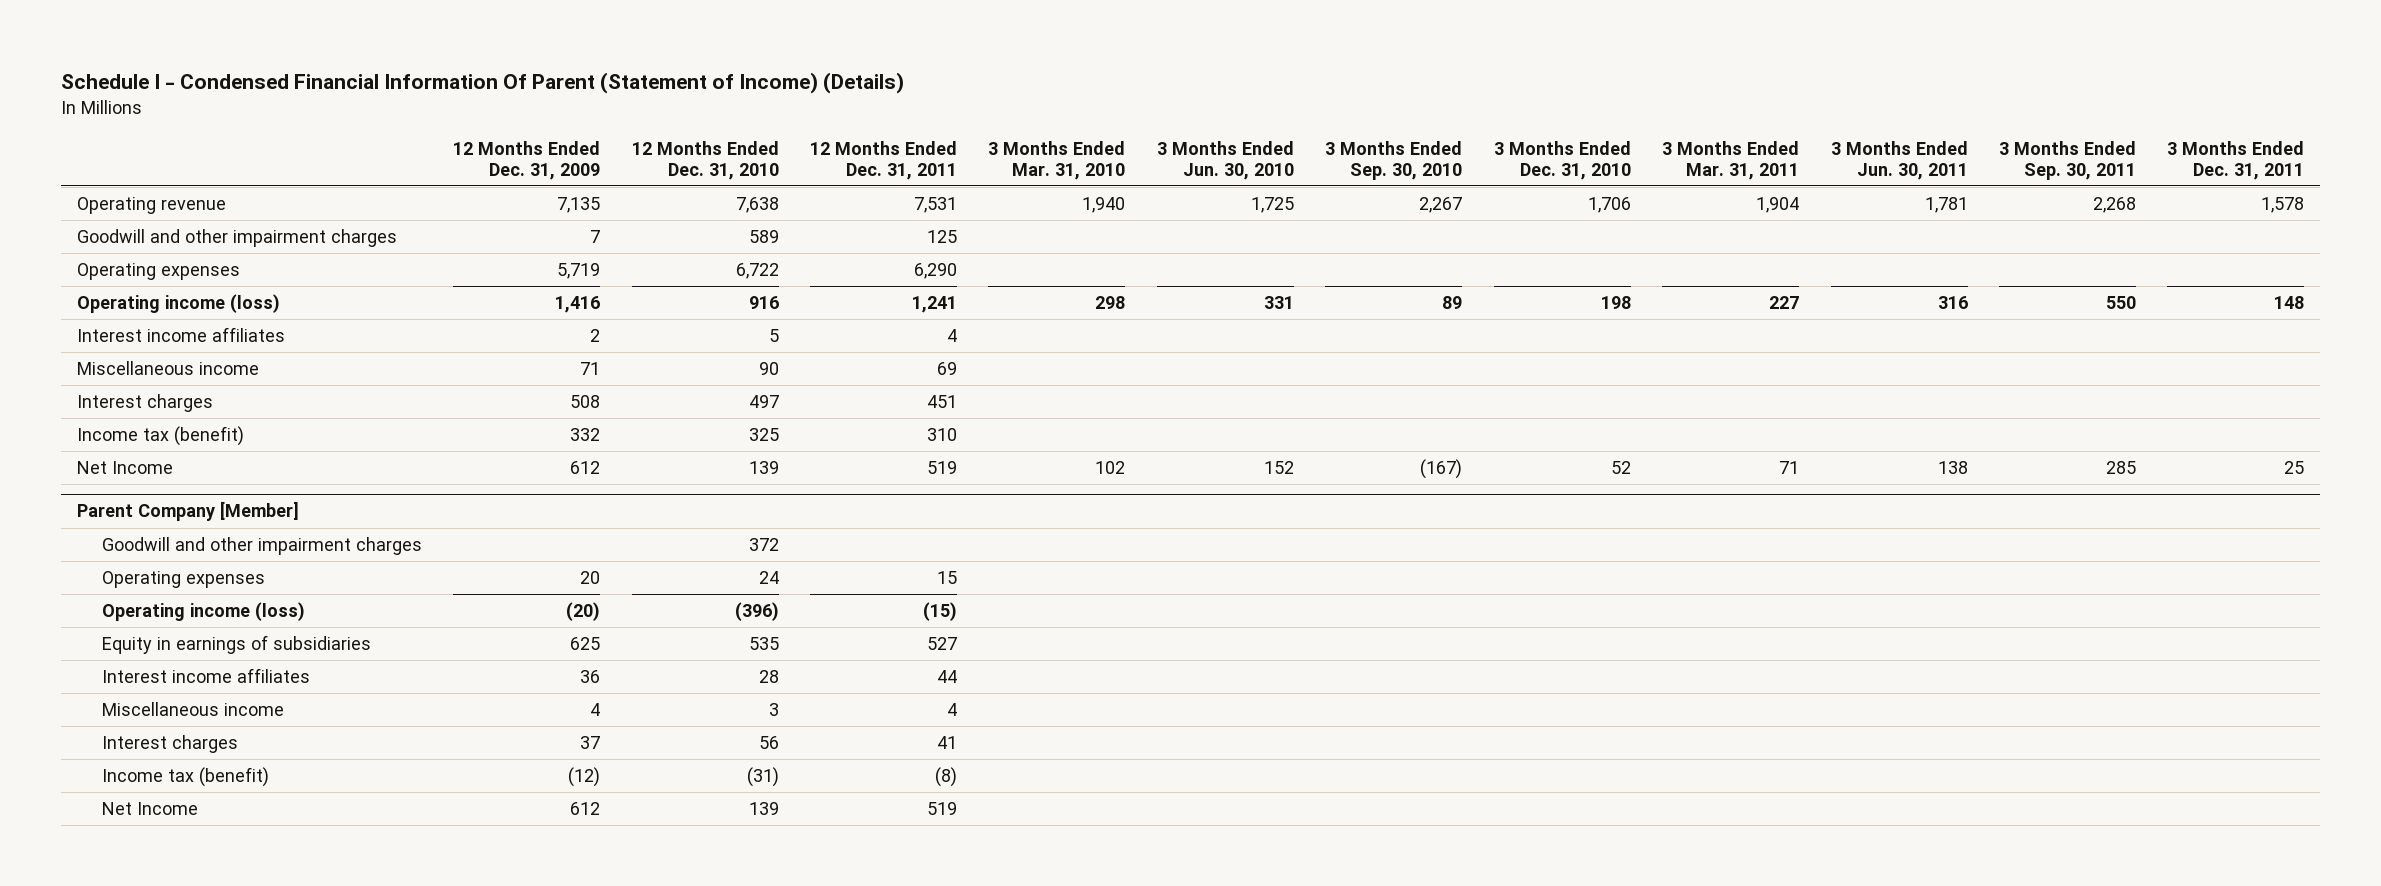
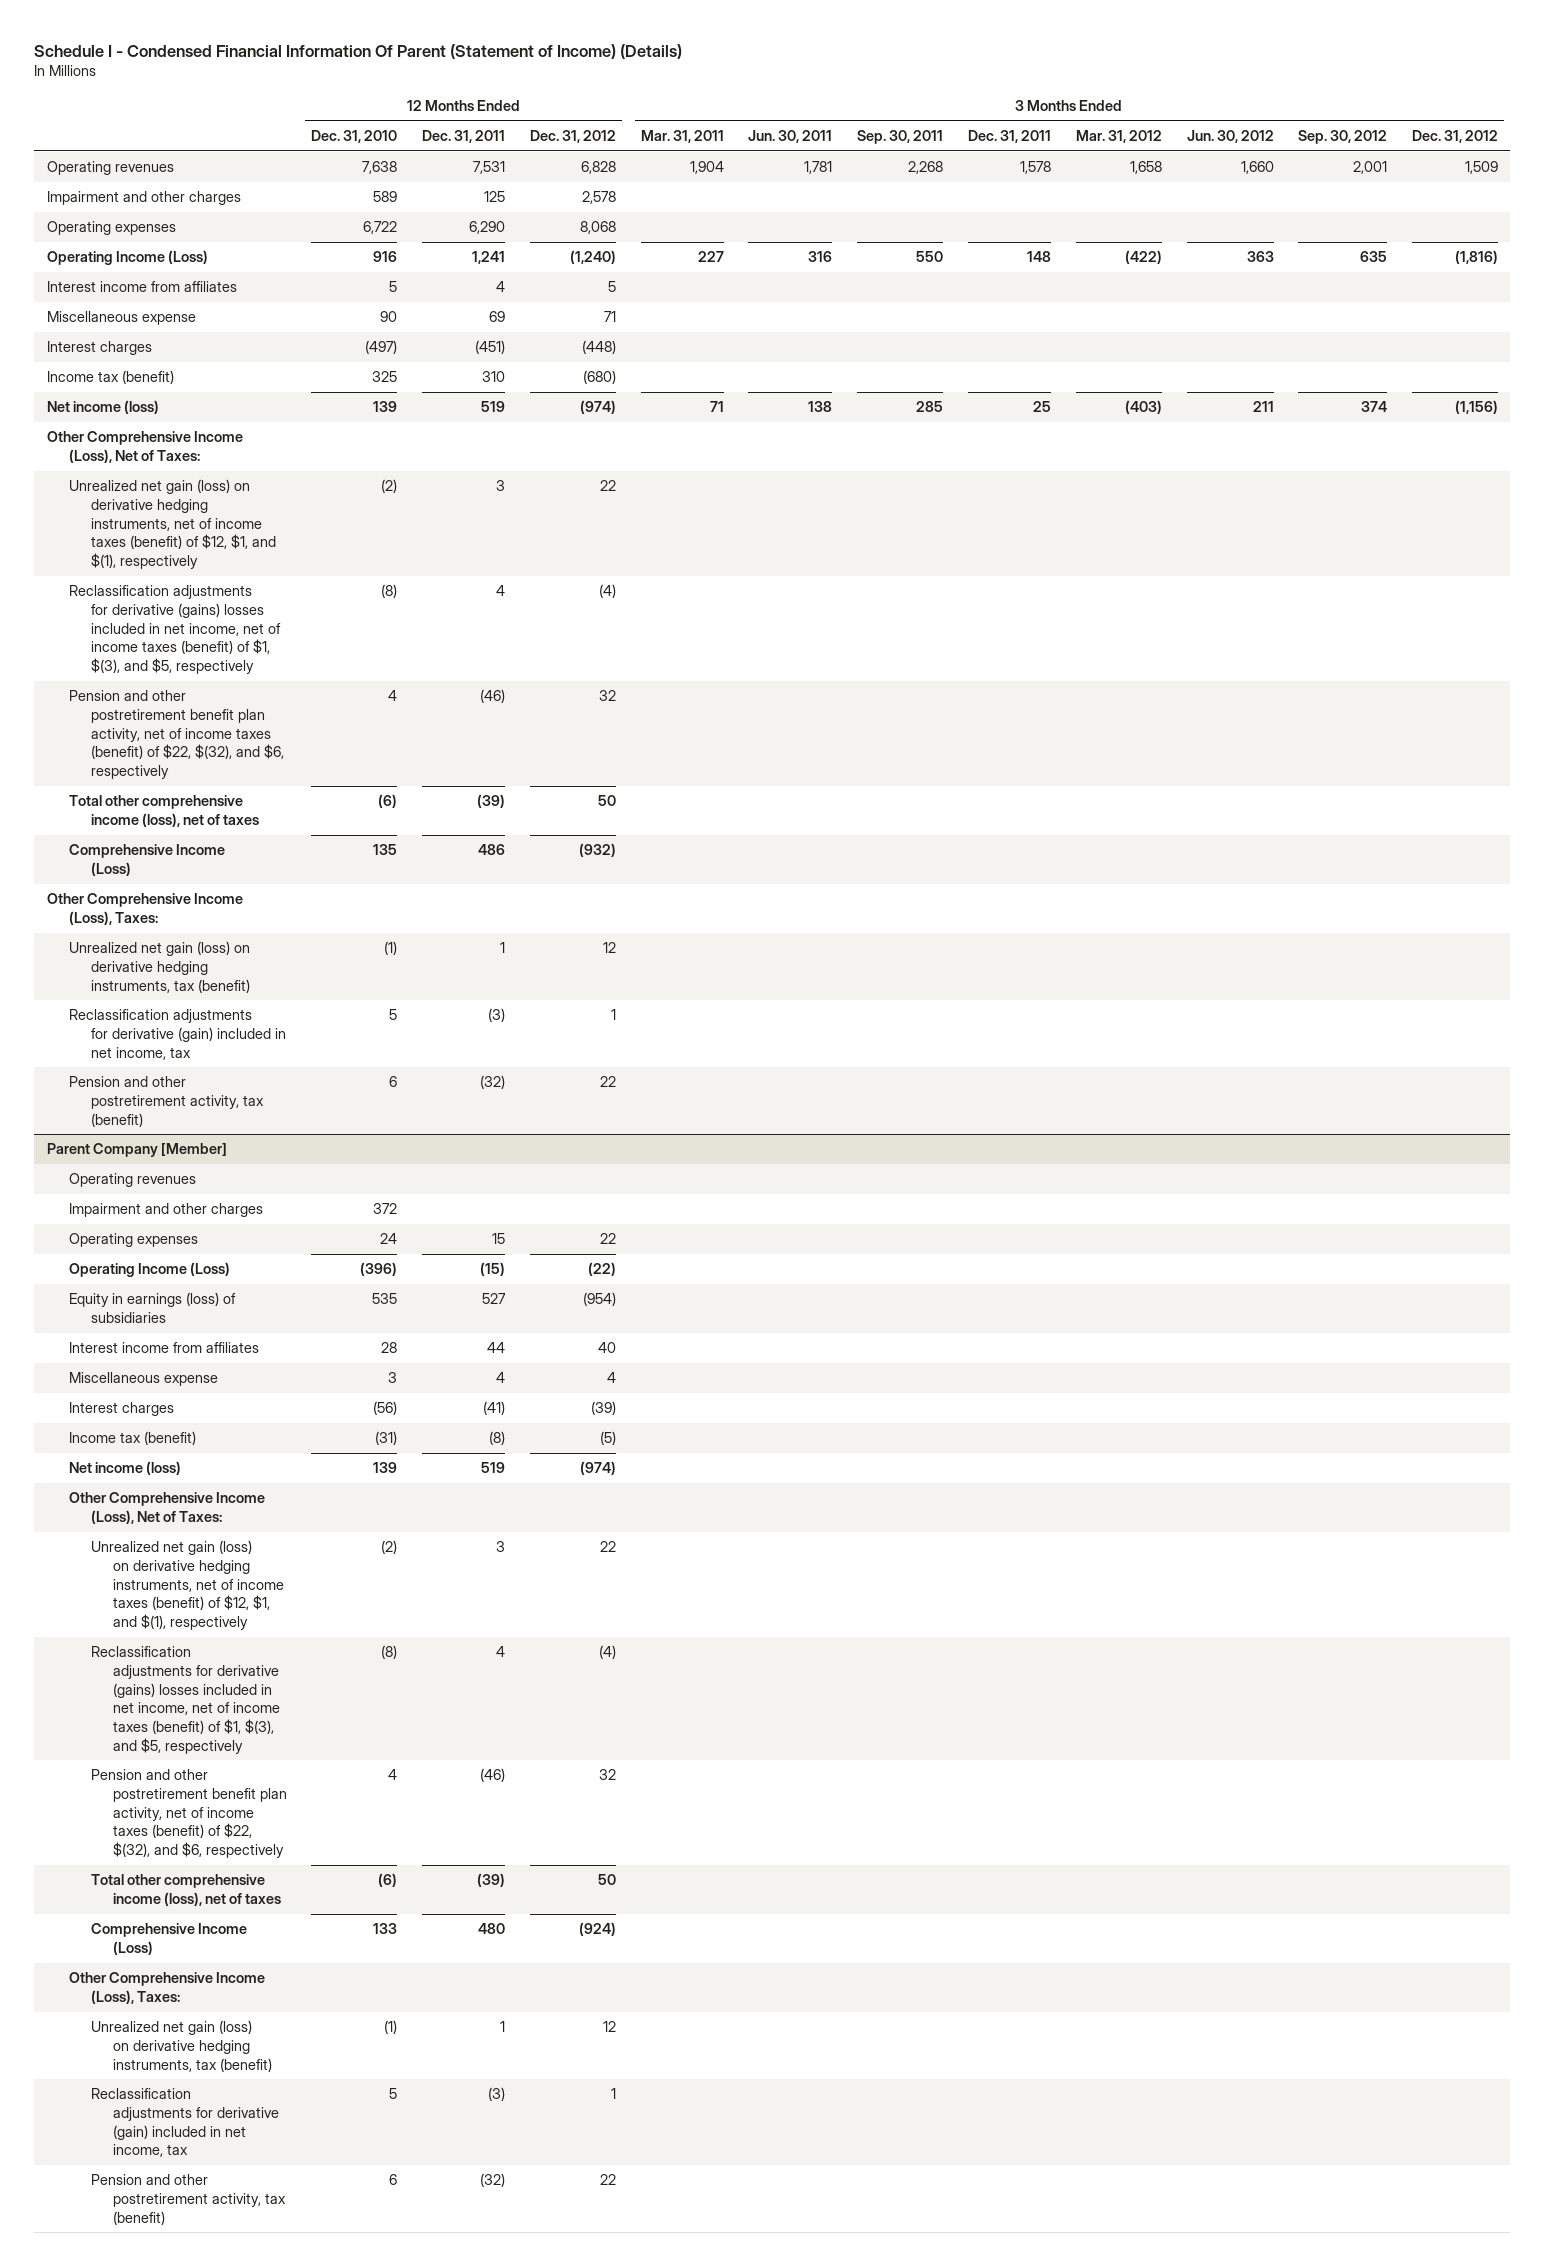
[453,140,601,180] 12 Months Ended Dec. 31, 2009 -> none
[988,140,1126,180] 3 Months Ended Mar. 31, 2010 -> none
[1156,140,1294,180] 3 Months Ended Jun. 30, 2010 -> none
[1325,140,1463,180] 3 Months Ended Sep. 30, 2010 -> none
[1493,140,1631,180] 3 Months Ended Dec. 31, 2010 -> none
none -> [529,130,616,144] Dec. 31, 2012
none -> [1075,130,1162,144] Mar. 31, 2012
none -> [1186,130,1274,144] Jun. 30, 2012
none -> [1298,130,1388,145] Sep. 30, 2012
none -> [1412,130,1499,144] Dec. 31, 2012
[76,196,226,214] Operating revenue -> [46,161,174,176] Operating revenues
[76,228,397,247] Goodwill and other impairment charges -> [46,191,241,206] Impairment and other charges
[76,293,280,313] Operating income (loss) -> [46,250,208,266] Operating Income (Loss)
[76,326,285,342] Interest income affiliates -> [46,281,237,293] Interest income from affiliates
[76,360,259,375] Miscellaneous income -> [46,311,196,326] Miscellaneous expense
[748,394,779,408] 497 -> [365,340,398,355] (497)
[926,394,957,408] 451 -> [475,340,506,355] (451)
[76,460,173,474] Net Income -> [46,400,159,415] Net income (loss)
none -> [46,431,243,463] Other Comprehensive Income (Loss), Net of Taxes:
none -> [68,479,276,570] Unrealized net gain (loss) on derivative hedging instruments, net of income taxes (benefit) of $12, $1, and $(1), respectively
none -> [68,585,281,675] Reclassification adjustments for derivative (gains) losses included in net income, net of income taxes (benefit) of $1, $(3), and $5, respectively
none -> [68,690,284,780] Pension and other postretirement benefit plan activity, net of income taxes (benefit) of $22, $(32), and $6, respectively
none -> [68,795,259,827] Total other comprehensive income (loss), net of taxes
none -> [68,844,225,876] Comprehensive Income (Loss)
none -> [46,893,243,925] Other Comprehensive Income (Loss), Taxes:
none -> [68,941,250,993] Unrealized net gain (loss) on derivative hedging instruments, tax (benefit)
none -> [68,1009,286,1060] Reclassification adjustments for derivative (gain) included in net income, tax
none -> [68,1076,264,1127] Pension and other postretirement activity, tax (benefit)
none -> [68,1173,196,1188] Operating revenues
[101,536,422,555] Goodwill and other impairment charges -> [68,1203,263,1218] Impairment and other charges
[101,601,305,621] Operating income (loss) -> [68,1262,230,1278] Operating Income (Loss)
[101,634,371,654] Equity in earnings of subsidiaries -> [68,1292,236,1323] Equity in earnings (loss) of subsidiaries
[101,667,310,683] Interest income affiliates -> [68,1342,259,1354] Interest income from affiliates
[101,701,284,716] Miscellaneous income -> [68,1372,218,1387] Miscellaneous expense
[758,735,779,749] 56 -> [373,1401,398,1416] (56)
[936,735,957,749] 41 -> [483,1401,506,1416] (41)
[101,801,198,815] Net Income -> [68,1461,181,1476] Net income (loss)
none -> [68,1492,265,1524] Other Comprehensive Income (Loss), Net of Taxes:
none -> [90,1540,284,1631] Unrealized net gain (loss) on derivative hedging instruments, net of income taxes (benefit) of $12, $1, and $(1), respectively
none -> [90,1646,280,1754] Reclassification adjustments for derivative (gains) losses included in net income, net of income taxes (benefit) of $1, $(3), and $5, respectively
none -> [90,1769,287,1859] Pension and other postretirement benefit plan activity, net of income taxes (benefit) of $22, $(32), and $6, respectively
none -> [90,1874,281,1906] Total other comprehensive income (loss), net of taxes
none -> [90,1923,247,1955] Comprehensive Income (Loss)
none -> [68,1972,265,2004] Other Comprehensive Income (Loss), Taxes:
none -> [90,2020,272,2072] Unrealized net gain (loss) on derivative hedging instruments, tax (benefit)
none -> [90,2088,279,2158] Reclassification adjustments for derivative (gain) included in net income, tax
none -> [90,2174,286,2225] Pension and other postretirement activity, tax (benefit)

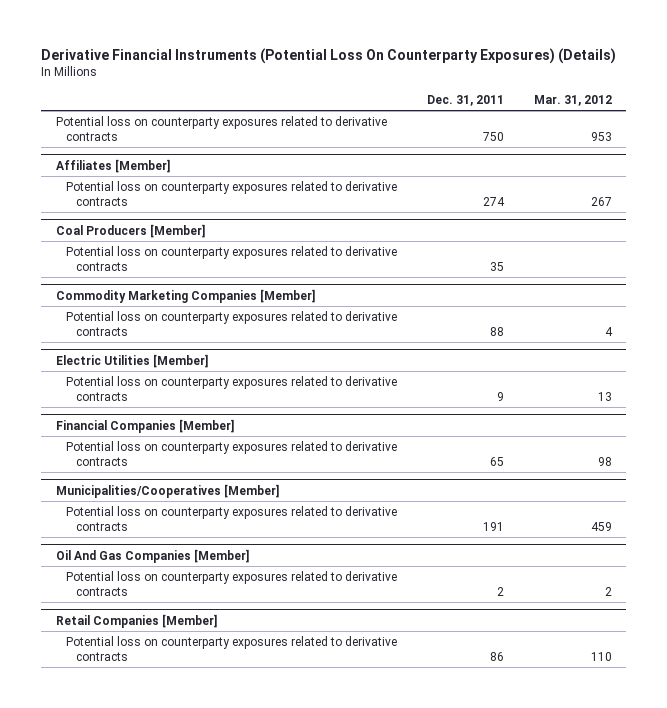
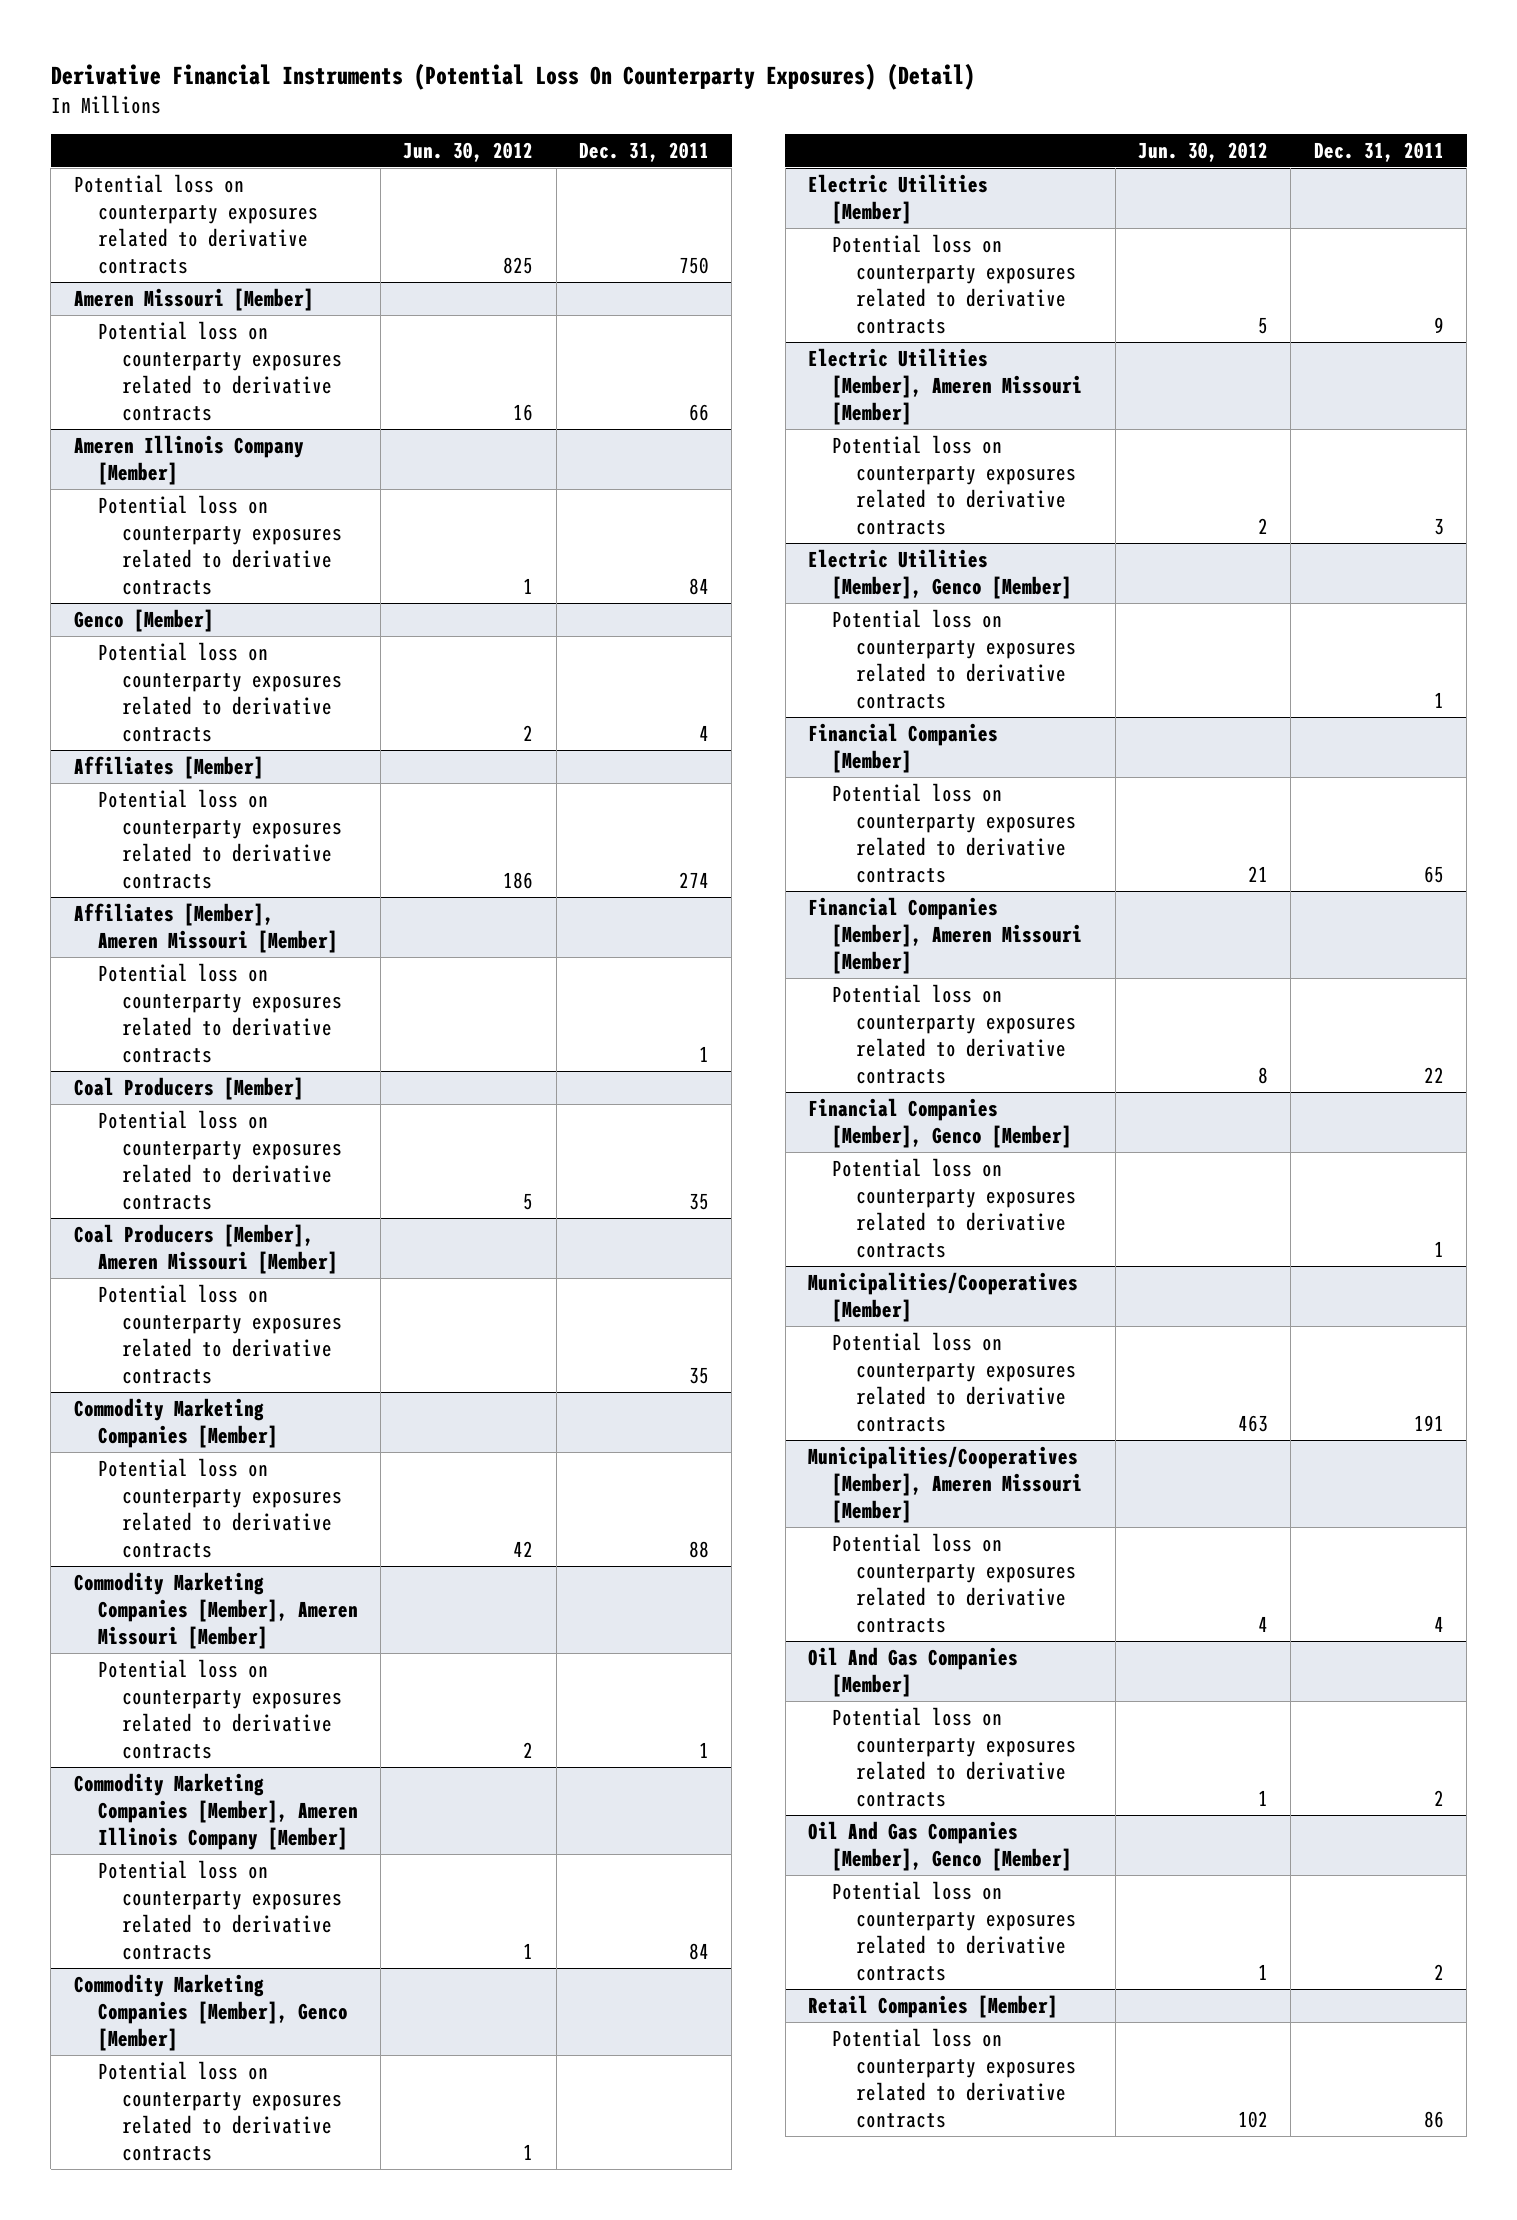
[40,47,616,64] Derivative Financial Instruments (Potential Loss On Counterparty Exposures) (Details) -> [50,62,975,90] Derivative Financial Instruments (Potential Loss On Counterparty Exposures) (Detail)
[533,94,612,106] Mar. 31, 2012 -> none
none -> [403,142,534,163] Jun. 30, 2012
none -> [73,287,314,311] Ameren Missouri [Member]
none -> [97,320,342,422] Potential loss on counterparty exposures related to derivative contracts
none -> [73,434,304,485] Ameren Illinois Company [Member]
none -> [97,494,342,596] Potential loss on counterparty exposures related to derivative contracts
none -> [73,608,214,632] Genco [Member]
none -> [97,641,342,743] Potential loss on counterparty exposures related to derivative contracts
none -> [73,902,338,953] Affiliates [Member], Ameren Missouri [Member]
none -> [97,962,342,1064] Potential loss on counterparty exposures related to derivative contracts
none -> [73,1223,338,1274] Coal Producers [Member], Ameren Missouri [Member]
none -> [97,1283,342,1385] Potential loss on counterparty exposures related to derivative contracts
none -> [73,1571,358,1649] Commodity Marketing Companies [Member], Ameren Missouri [Member]
none -> [97,1658,342,1760] Potential loss on counterparty exposures related to derivative contracts
none -> [73,1772,358,1850] Commodity Marketing Companies [Member], Ameren Illinois Company [Member]
none -> [97,1859,342,1961] Potential loss on counterparty exposures related to derivative contracts
none -> [73,1973,348,2051] Commodity Marketing Companies [Member], Genco [Member]
none -> [97,2060,342,2162] Potential loss on counterparty exposures related to derivative contracts
none -> [808,347,1083,425] Electric Utilities [Member], Ameren Missouri [Member]
none -> [832,434,1077,536] Potential loss on counterparty exposures related to derivative contracts
none -> [808,548,1073,599] Electric Utilities [Member], Genco [Member]
none -> [832,608,1077,710] Potential loss on counterparty exposures related to derivative contracts
none -> [808,896,1083,974] Financial Companies [Member], Ameren Missouri [Member]
none -> [832,983,1077,1085] Potential loss on counterparty exposures related to derivative contracts
none -> [808,1097,1073,1148] Financial Companies [Member], Genco [Member]
none -> [832,1157,1077,1259] Potential loss on counterparty exposures related to derivative contracts
none -> [808,1445,1083,1523] Municipalities/Cooperatives [Member], Ameren Missouri [Member]
none -> [832,1532,1077,1634] Potential loss on counterparty exposures related to derivative contracts
none -> [808,1820,1073,1871] Oil And Gas Companies [Member], Genco [Member]
none -> [832,1880,1077,1982] Potential loss on counterparty exposures related to derivative contracts

